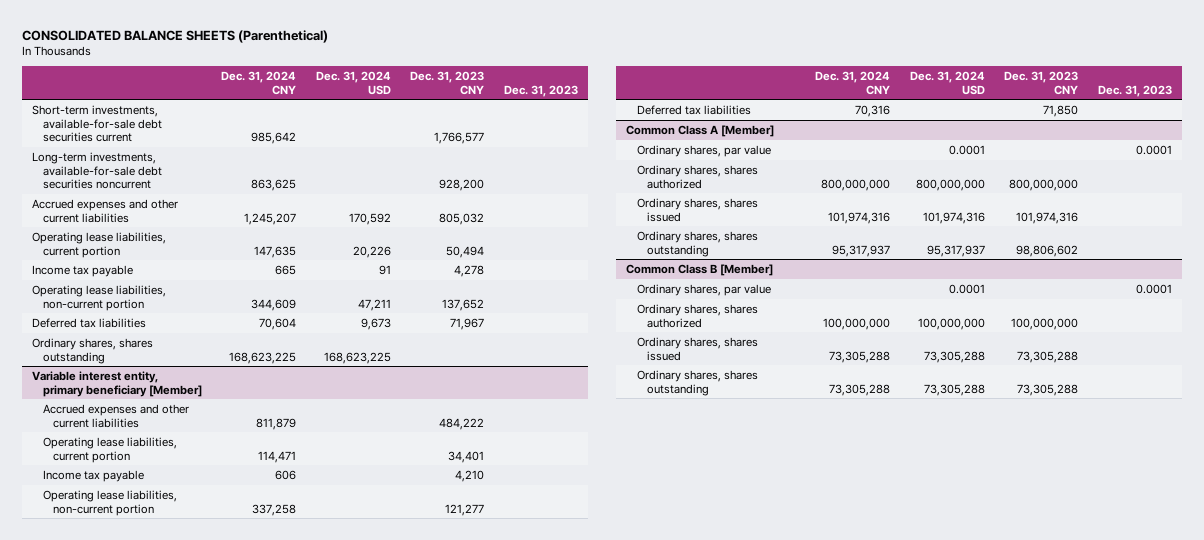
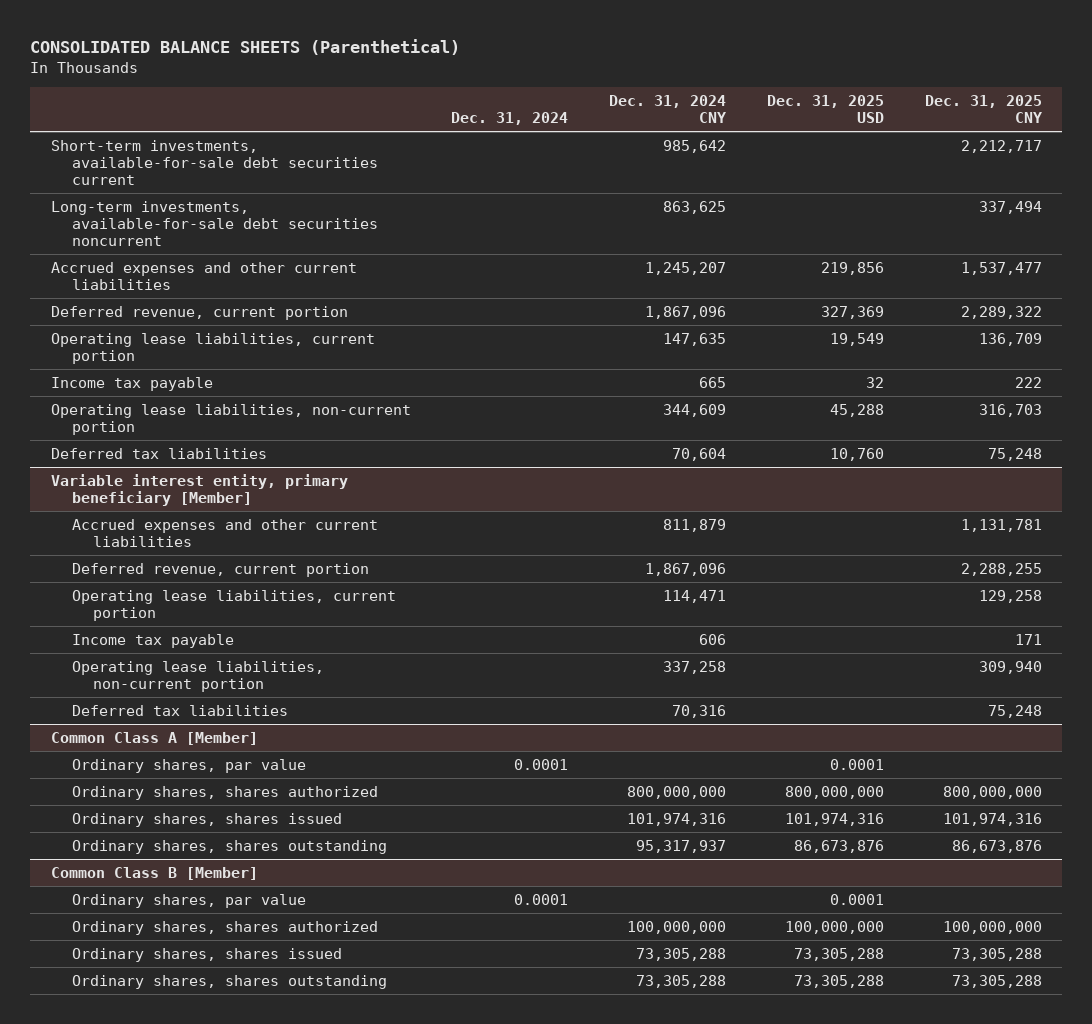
[315,70,391,95] Dec. 31, 2024 USD -> none
[410,70,485,95] Dec. 31, 2023 CNY -> none
[504,84,579,97] Dec. 31, 2023 -> none
none -> [451,112,569,126] Dec. 31, 2024
none -> [766,94,884,124] Dec. 31, 2025 USD
none -> [924,94,1042,124] Dec. 31, 2025 CNY
none -> [50,305,348,320] Deferred revenue, current portion
[31,337,153,364] Ordinary shares, shares outstanding -> none
none -> [71,562,369,577] Deferred revenue, current portion

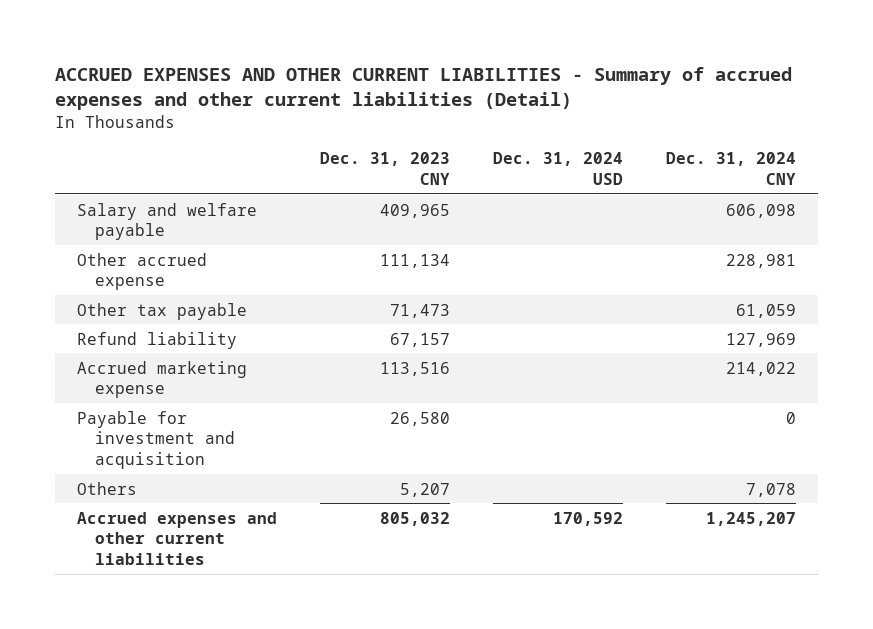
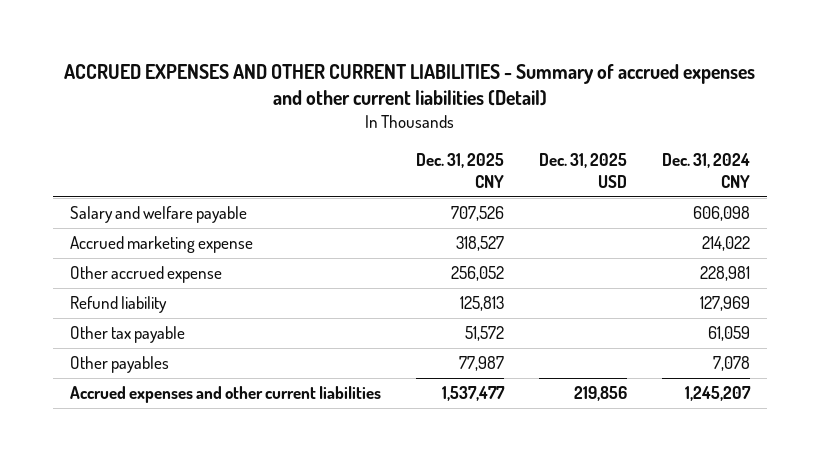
[320,152,451,186] Dec. 31, 2023 CNY -> none
[493,152,624,186] Dec. 31, 2024 USD -> none
none -> [415,153,504,188] Dec. 31, 2025 CNY
none -> [538,153,627,188] Dec. 31, 2025 USD
[77,360,248,399] Accrued marketing expense -> [70,236,254,254] Accrued marketing expense
[77,410,236,470] Payable for investment and acquisition -> none
[77,302,248,320] Other tax payable -> [70,326,186,344] Other tax payable
[77,481,138,495] Others -> [70,356,170,374] Other payables

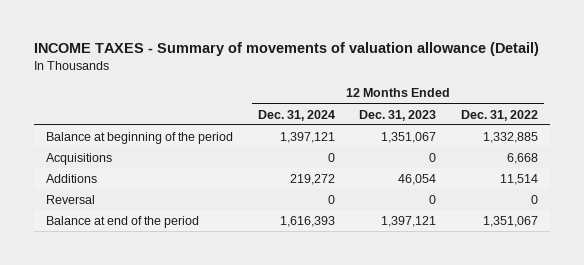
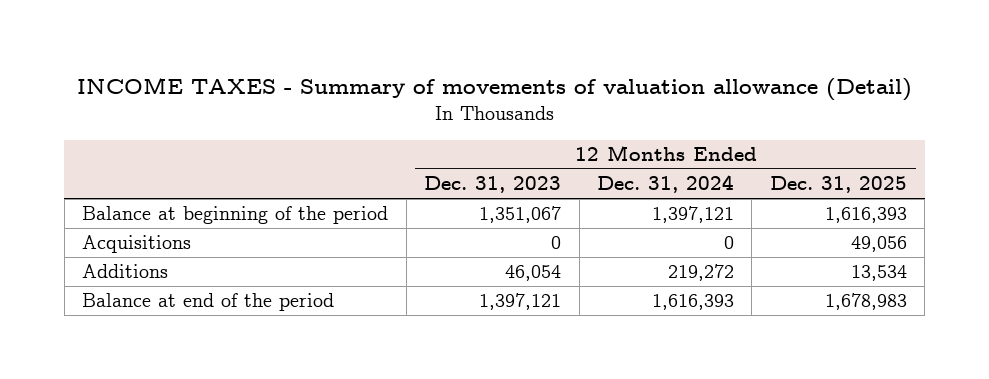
[460,109,538,121] Dec. 31, 2022 -> none
none -> [769,176,907,194] Dec. 31, 2025
[46,194,96,204] Reversal -> none

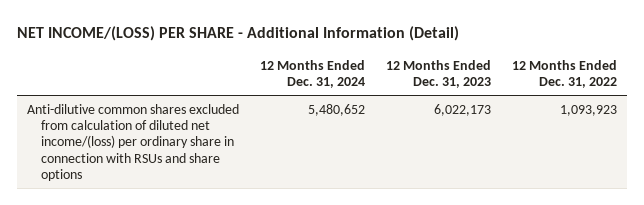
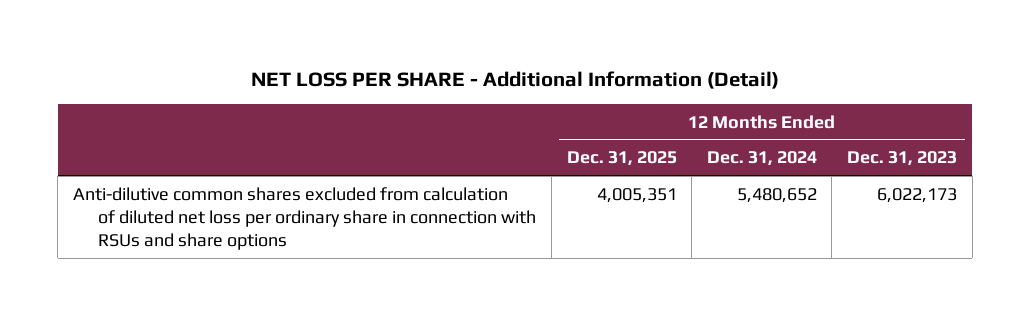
[16,26,459,42] NET INCOME/(LOSS) PER SHARE - Additional Information (Detail) -> [250,70,779,89] NET LOSS PER SHARE - Additional Information (Detail)
[511,60,617,89] 12 Months Ended Dec. 31, 2022 -> none
none -> [566,151,677,167] Dec. 31, 2025
[27,103,240,181] Anti-dilutive common shares excluded from calculation of diluted net income/(loss) per ordinary share in connection with RSUs and share options -> [72,186,537,250] Anti-dilutive common shares excluded from calculation of diluted net loss per ordinary share in connection with RSUs and share options

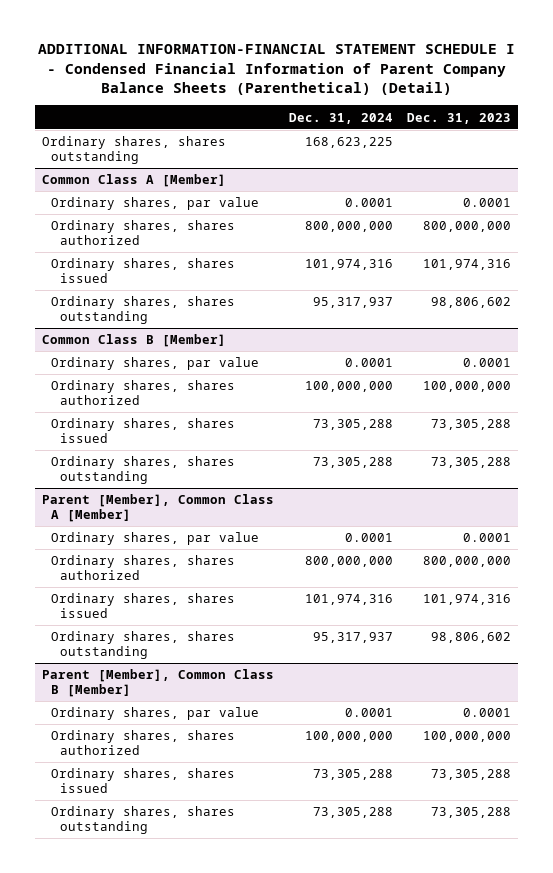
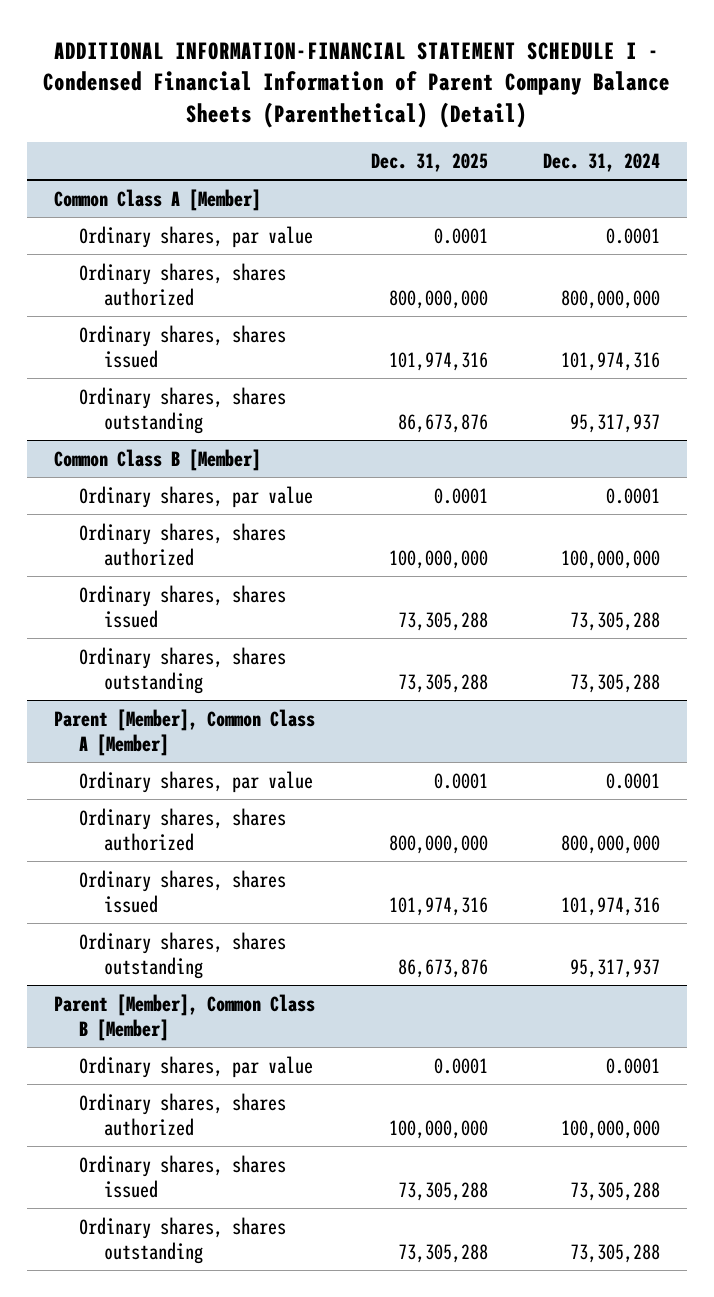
[407,112,512,124] Dec. 31, 2023 -> none
none -> [370,152,488,172] Dec. 31, 2025
[42,136,227,164] Ordinary shares, shares outstanding -> none

